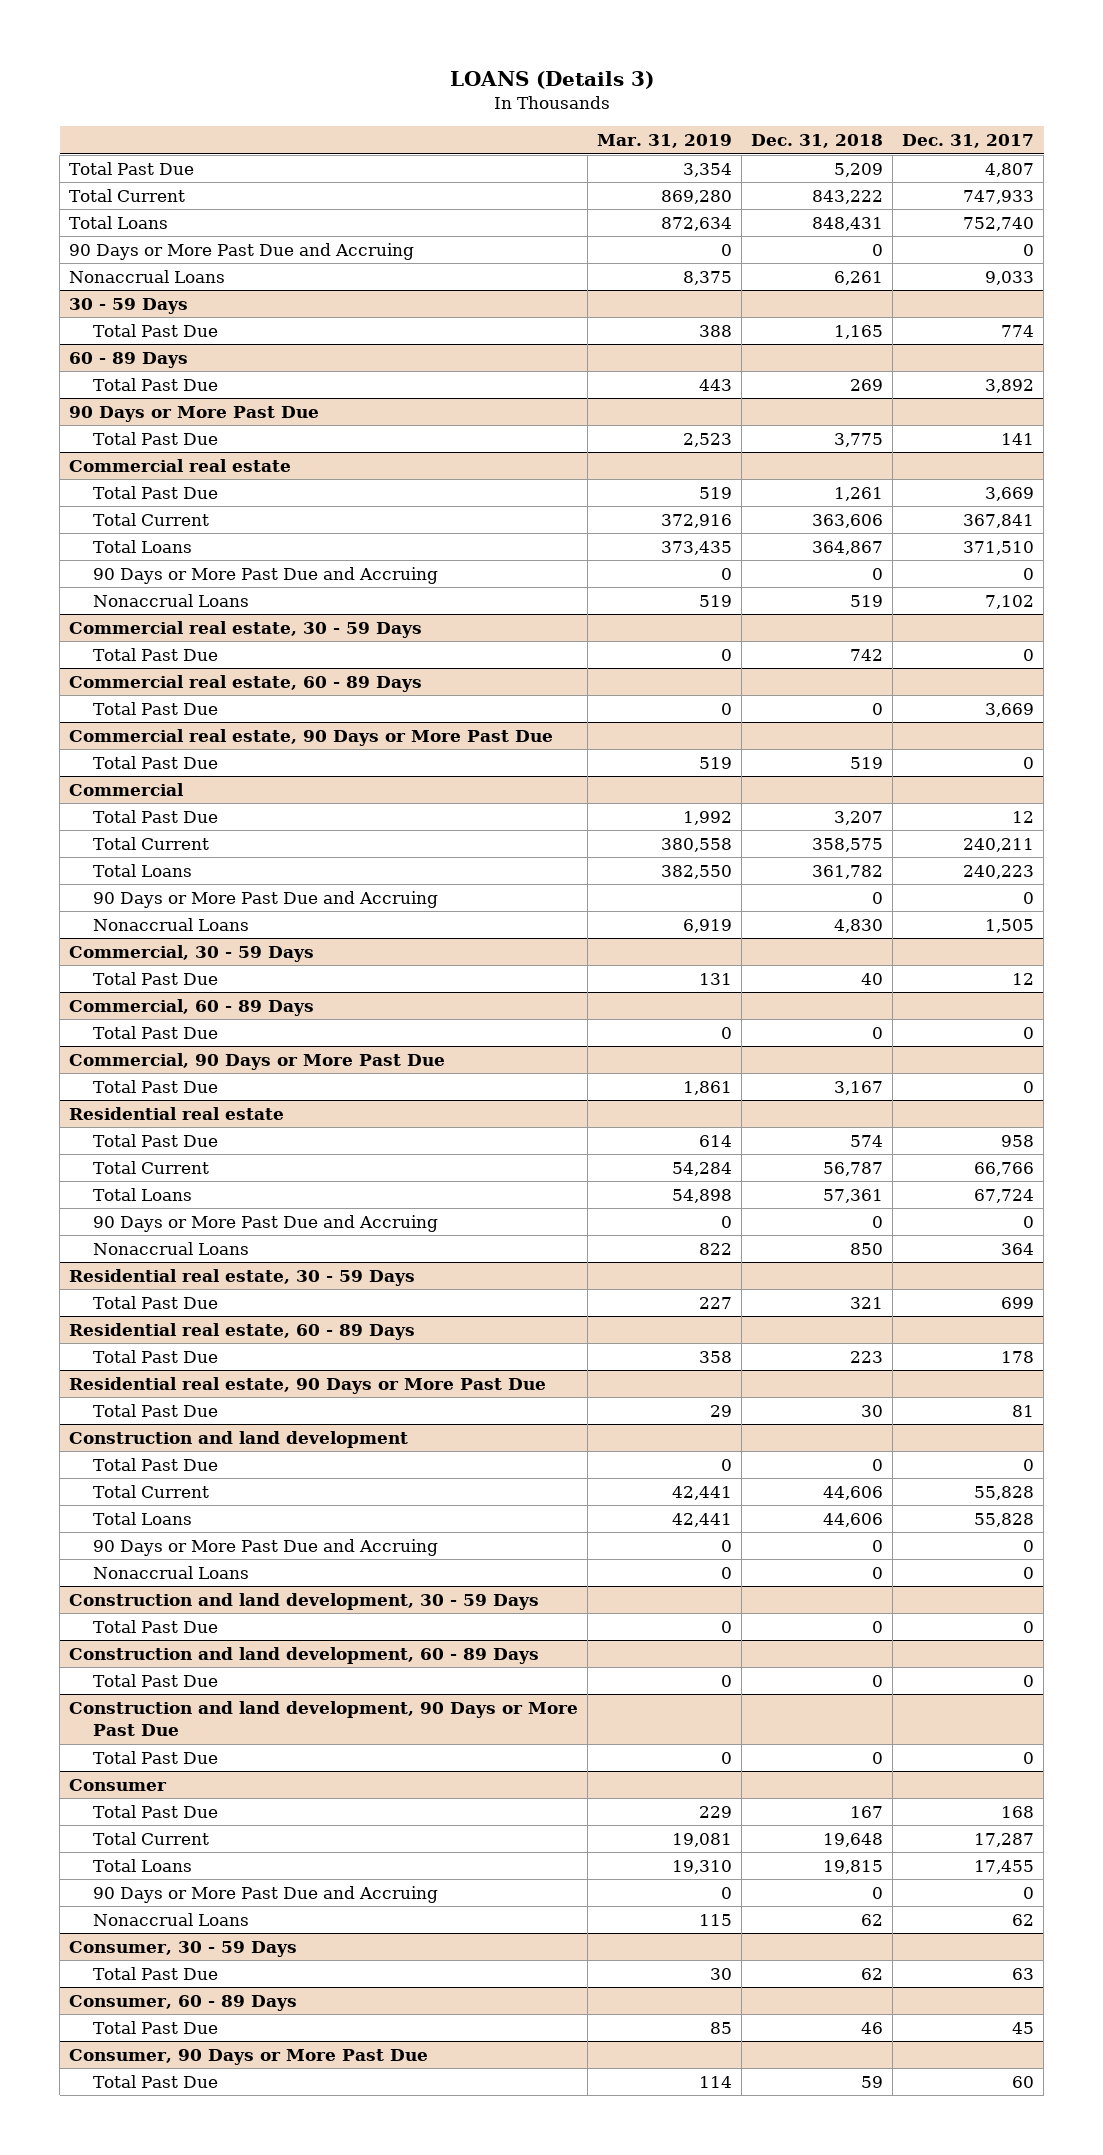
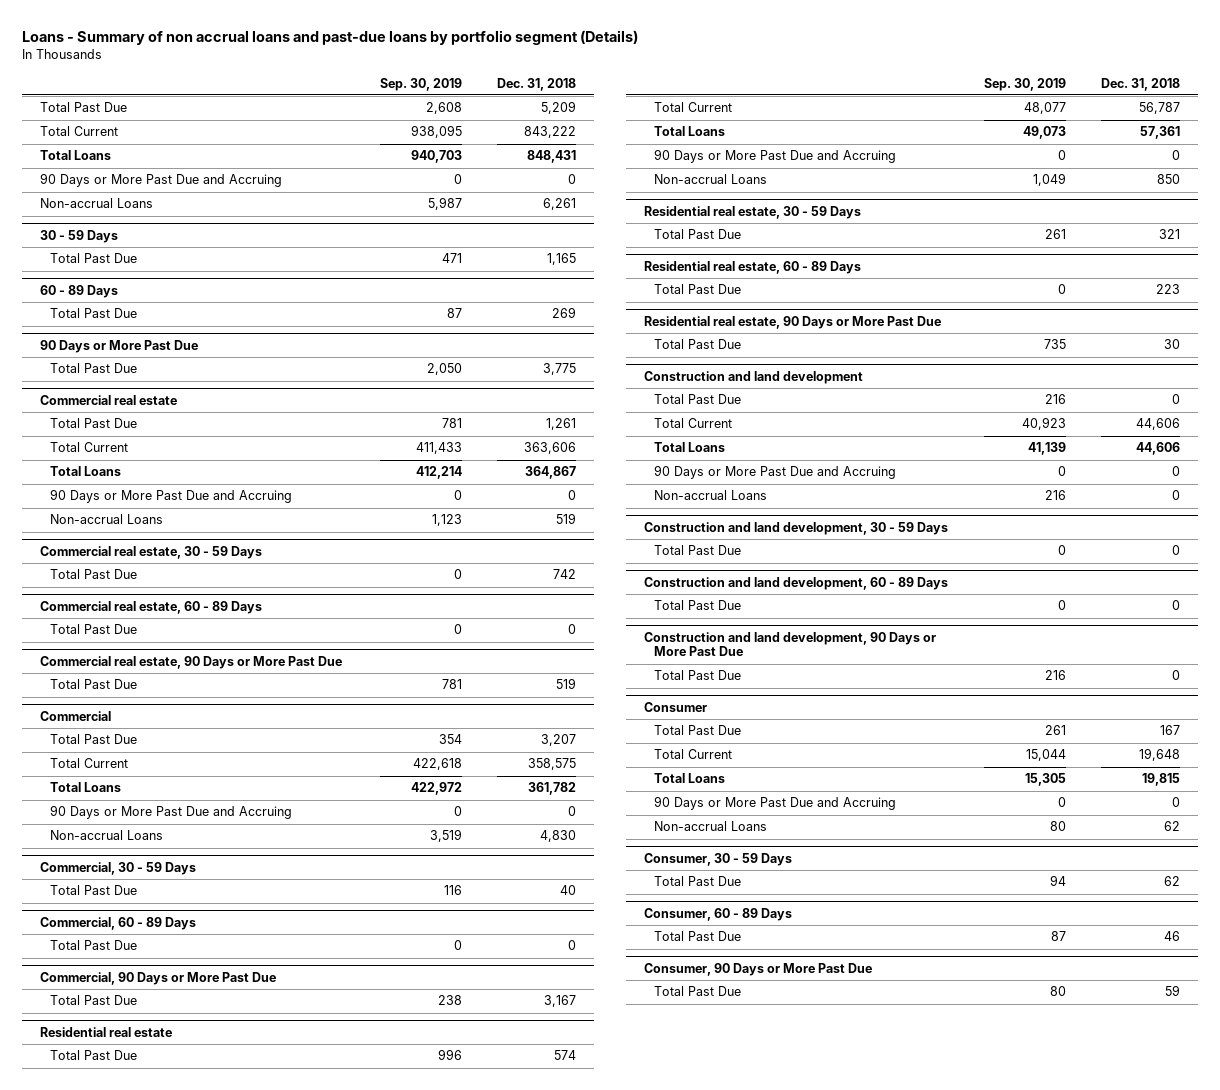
[449,71,654,90] LOANS (Details 3) -> [21,29,638,45] Loans - Summary of non accrual loans and past-due loans by portfolio segment (Details)
[597,134,733,149] Mar. 31, 2019 -> none
[902,134,1035,149] Dec. 31, 2017 -> none
none -> [379,77,462,91] Sep. 30, 2019
[69,269,226,283] Nonaccrual Loans -> [39,198,153,209] Non-accrual Loans
[93,593,250,607] Nonaccrual Loans -> [50,514,164,525] Non-accrual Loans
[93,917,250,931] Nonaccrual Loans -> [50,830,164,841] Non-accrual Loans
[93,1241,250,1255] Nonaccrual Loans -> [654,174,768,185] Non-accrual Loans
[93,1565,250,1579] Nonaccrual Loans -> [654,490,768,501] Non-accrual Loans
[93,1912,250,1926] Nonaccrual Loans -> [654,821,768,832] Non-accrual Loans

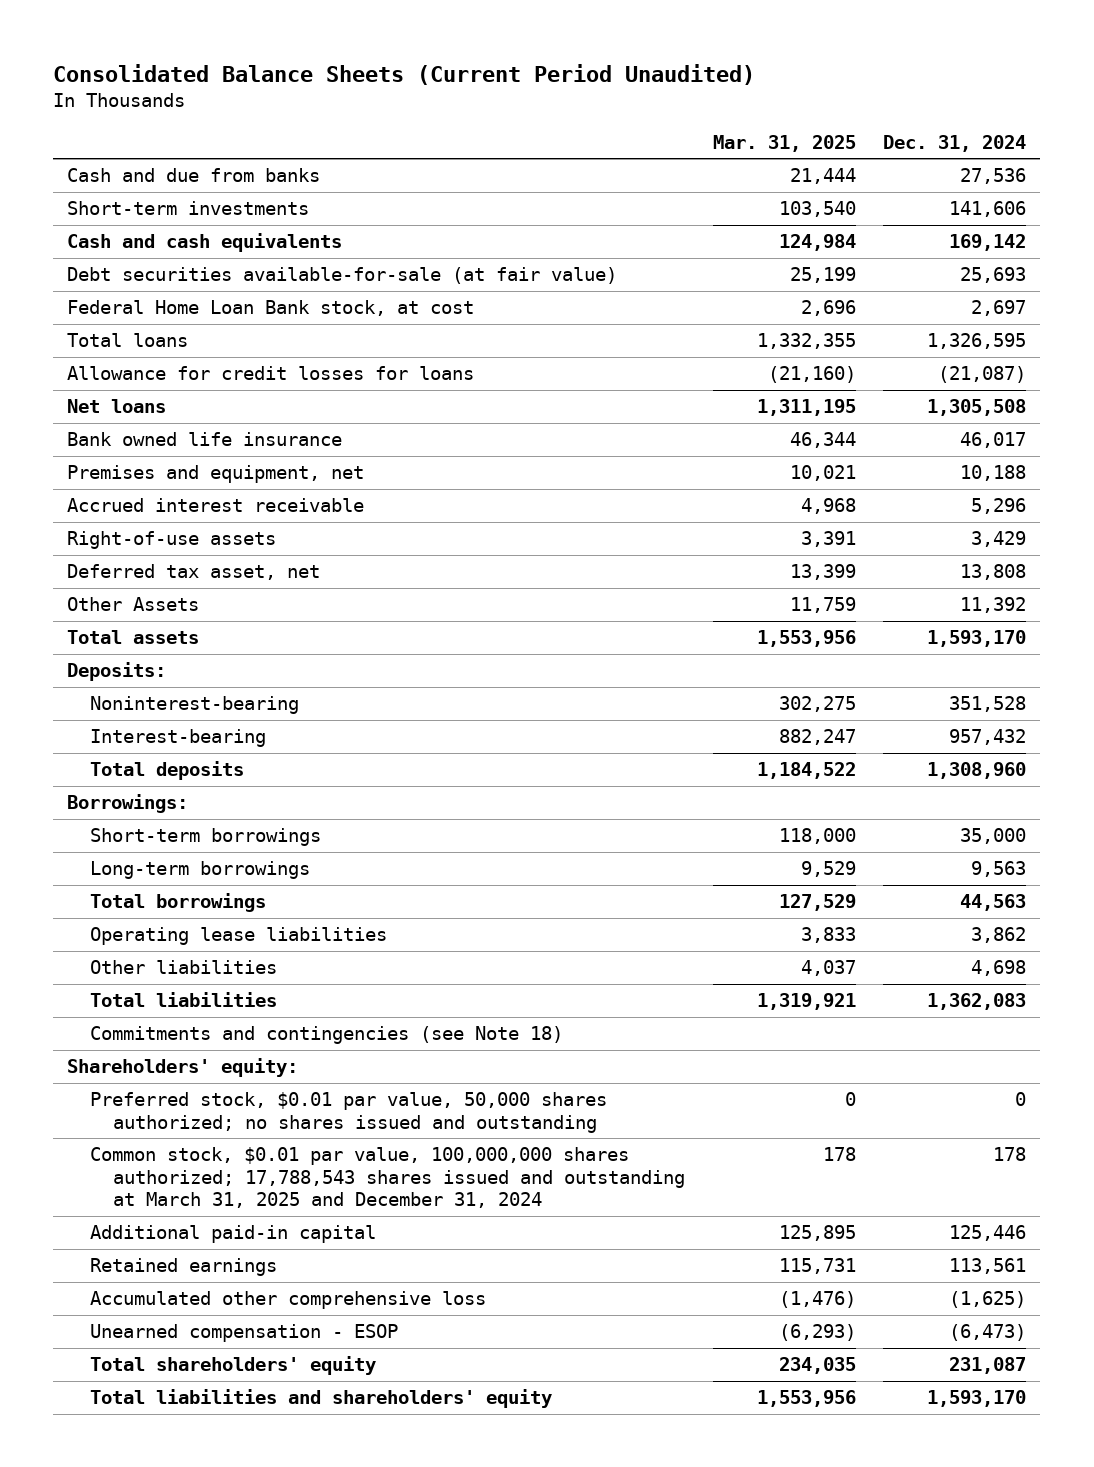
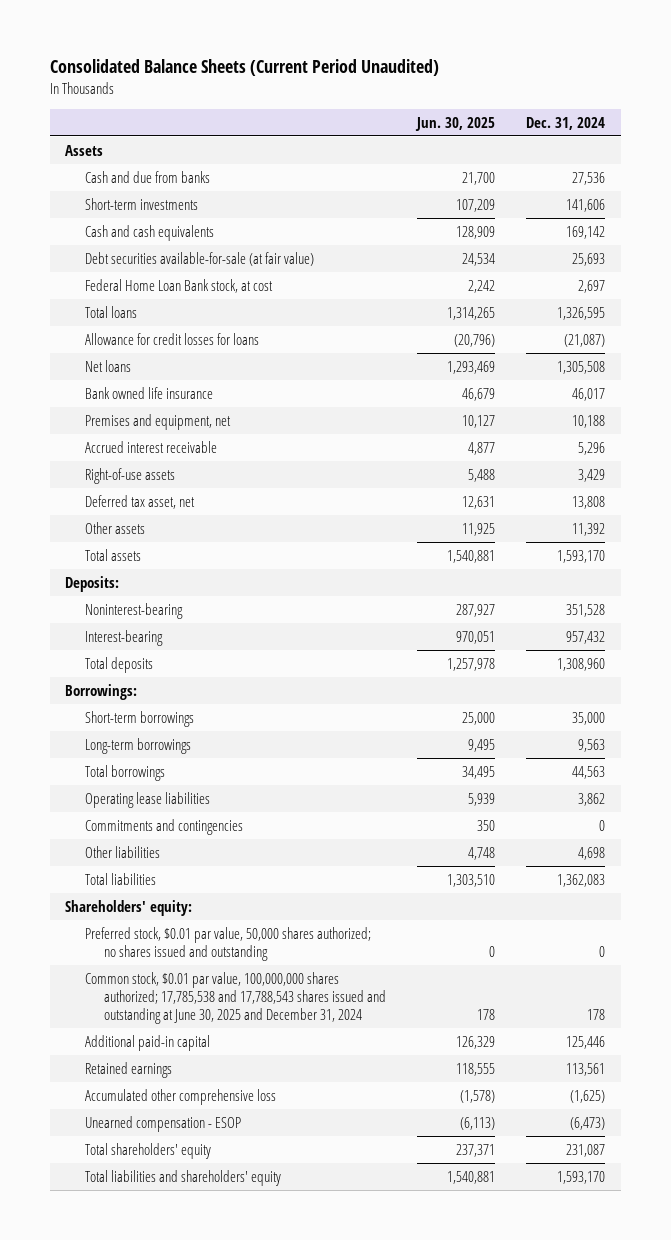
[712,134,856,152] Mar. 31, 2025 -> none
none -> [414,116,495,131] Jun. 30, 2025
none -> [65,144,104,156] Assets
[67,597,200,612] Other Assets -> [84,521,145,534] Other assets
none -> [84,818,243,835] Commitments and contingencies
[90,1026,564,1045] Commitments and contingencies (see Note 18) -> none
[90,1147,686,1209] Common stock, $0.01 par value, 100,000,000 shares authorized; 17,788,543 shares issued and outstanding at March 31, 2025 and December 31, 2024 -> [84,971,386,1025] Common stock, $0.01 par value, 100,000,000 shares authorized; 17,785,538 and 17,788,543 shares issued and outstanding at June 30, 2025 and December 31, 2024

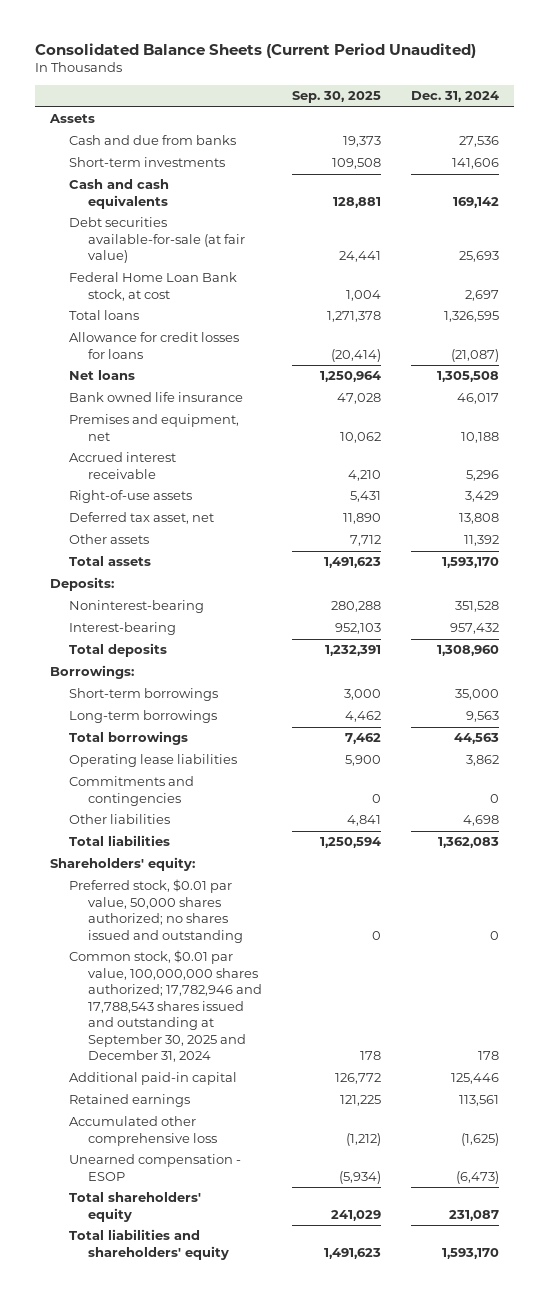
[414,116,495,131] Jun. 30, 2025 -> none
none -> [292,91,382,104] Sep. 30, 2025
[84,971,386,1025] Common stock, $0.01 par value, 100,000,000 shares authorized; 17,785,538 and 17,788,543 shares issued and outstanding at June 30, 2025 and December 31, 2024 -> [68,950,263,1063] Common stock, $0.01 par value, 100,000,000 shares authorized; 17,782,946 and 17,788,543 shares issued and outstanding at September 30, 2025 and December 31, 2024

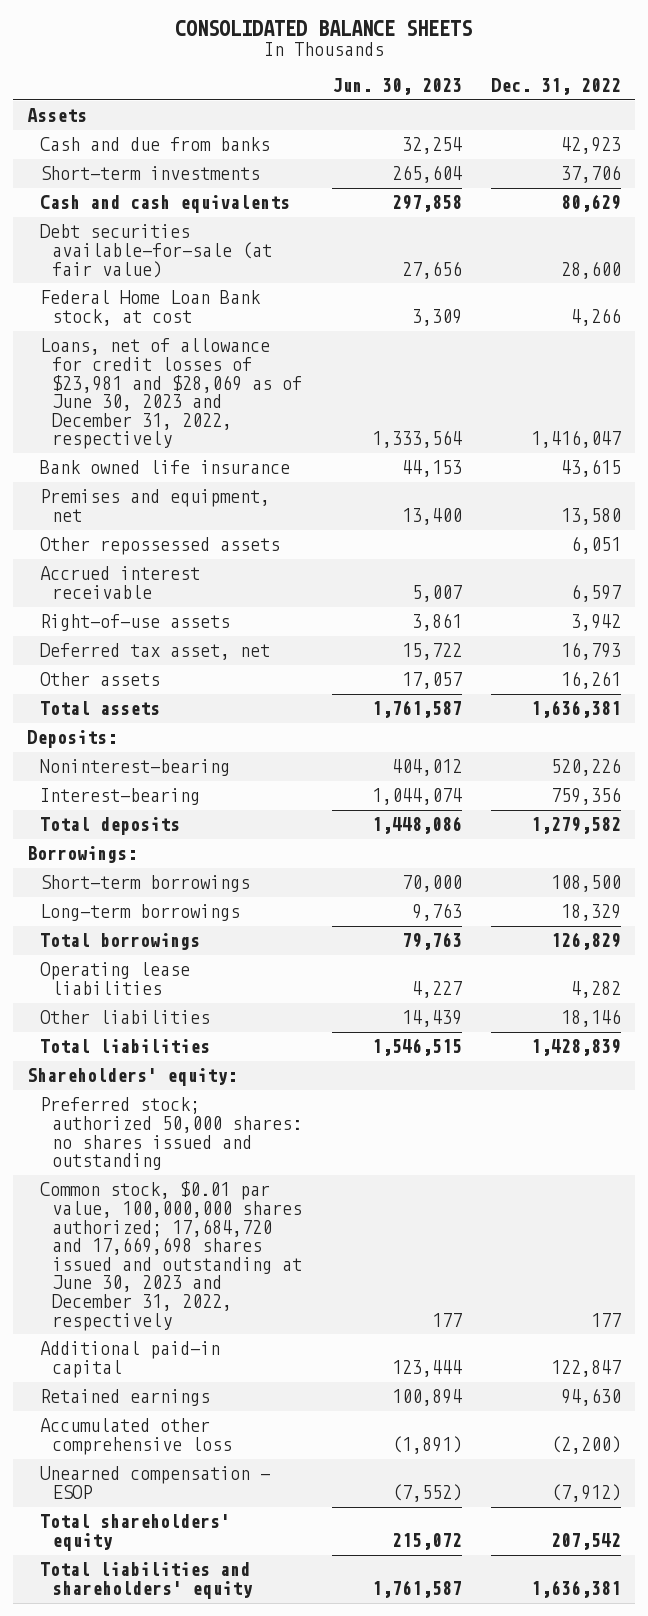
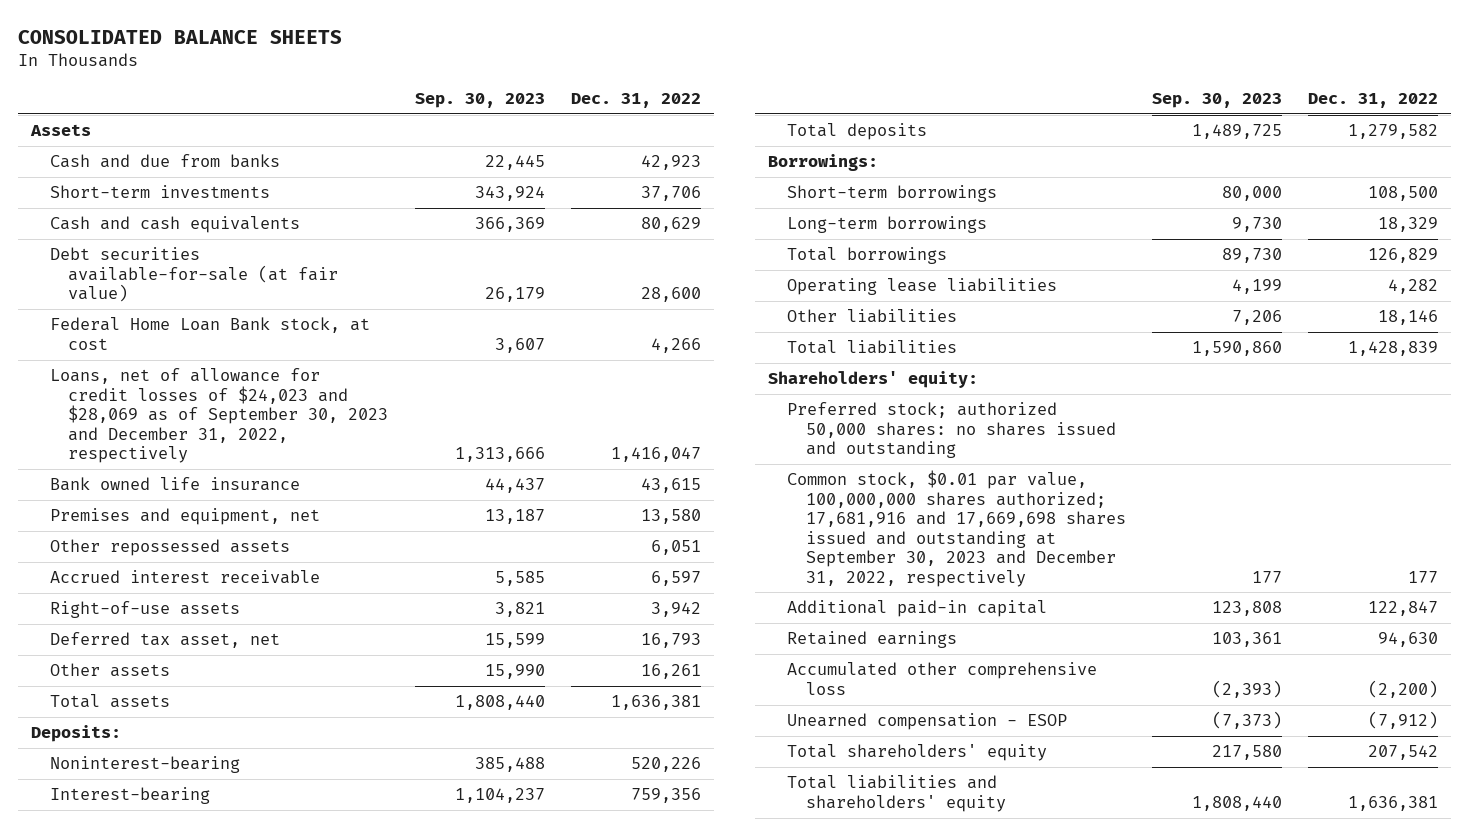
[331,78,462,96] Jun. 30, 2023 -> none
none -> [414,93,545,109] Sep. 30, 2023
[39,338,303,450] Loans, net of allowance for credit losses of $23,981 and $28,069 as of June 30, 2023 and December 31, 2022, respectively -> [49,368,389,464] Loans, net of allowance for credit losses of $24,023 and $28,069 as of September 30, 2023 and December 31, 2022, respectively
[39,1181,303,1331] Common stock, $0.01 par value, 100,000,000 shares authorized; 17,684,720 and 17,669,698 shares issued and outstanding at June 30, 2023 and December 31, 2022, respectively -> [786,470,1126,587] Common stock, $0.01 par value, 100,000,000 shares authorized; 17,681,916 and 17,669,698 shares issued and outstanding at September 30, 2023 and December 31, 2022, respectively

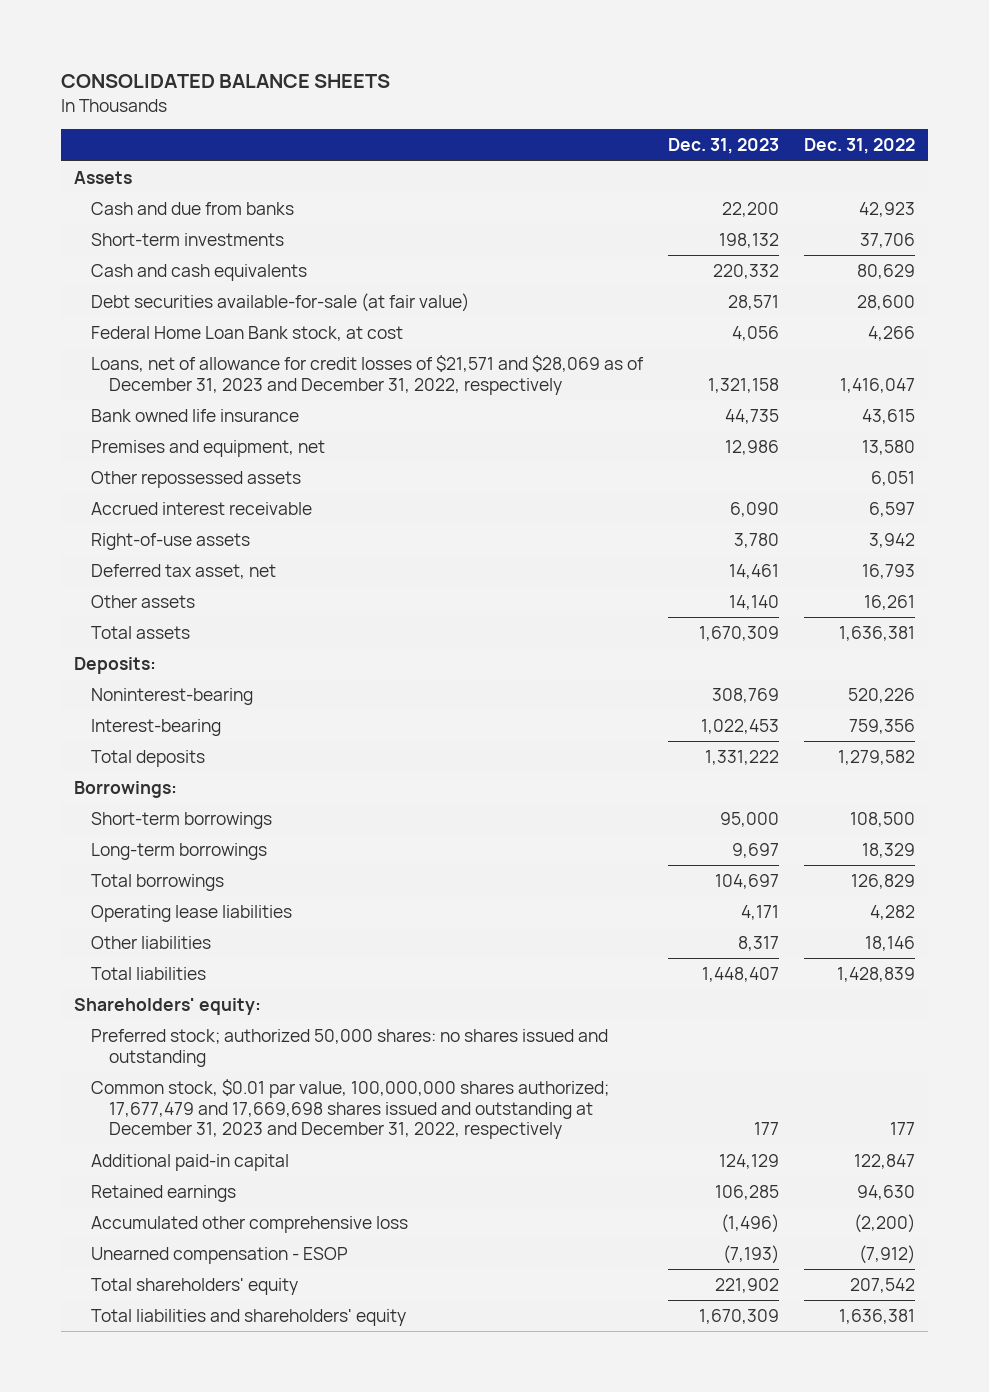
[414,93,545,109] Sep. 30, 2023 -> none
none -> [668,138,780,155] Dec. 31, 2023
[49,368,389,464] Loans, net of allowance for credit losses of $24,023 and $28,069 as of September 30, 2023 and December 31, 2022, respectively -> [91,355,645,395] Loans, net of allowance for credit losses of $21,571 and $28,069 as of December 31, 2023 and December 31, 2022, respectively
[786,470,1126,587] Common stock, $0.01 par value, 100,000,000 shares authorized; 17,681,916 and 17,669,698 shares issued and outstanding at September 30, 2023 and December 31, 2022, respectively -> [91,1079,610,1140] Common stock, $0.01 par value, 100,000,000 shares authorized; 17,677,479 and 17,669,698 shares issued and outstanding at December 31, 2023 and December 31, 2022, respectively

